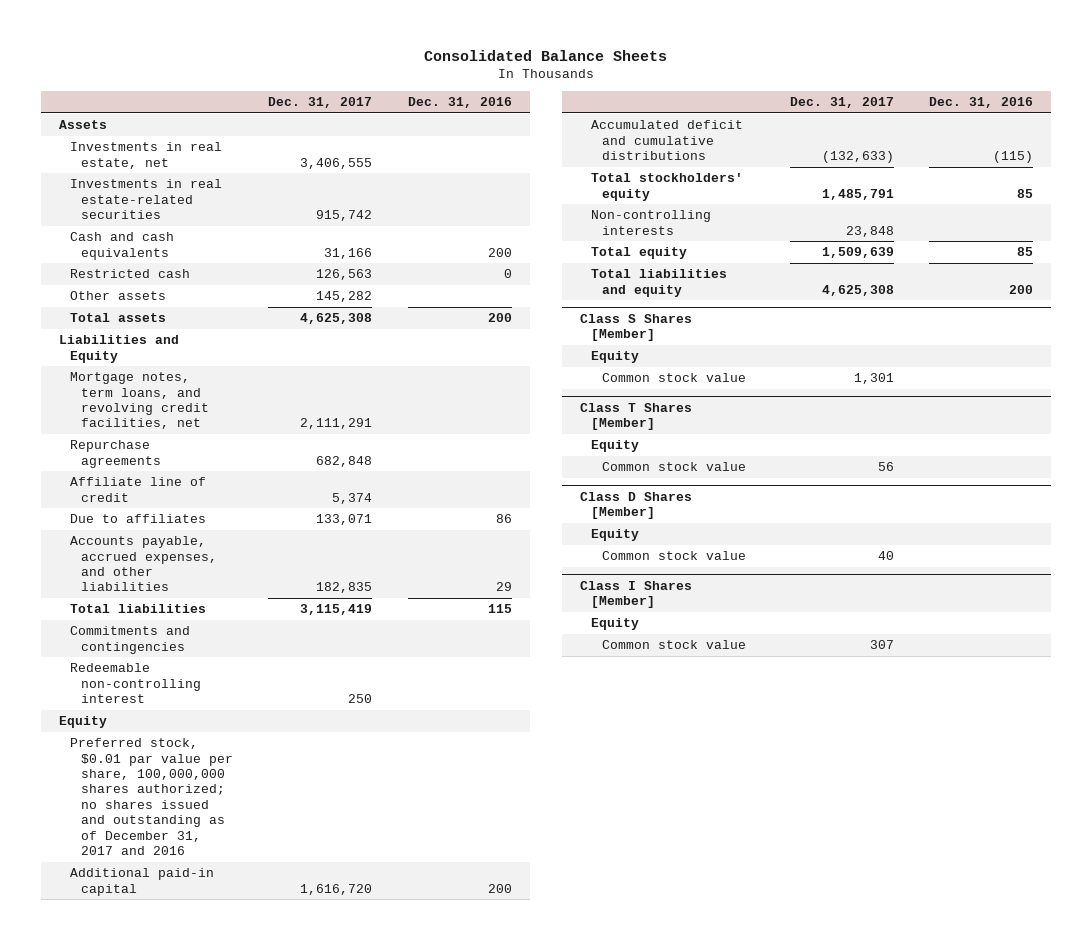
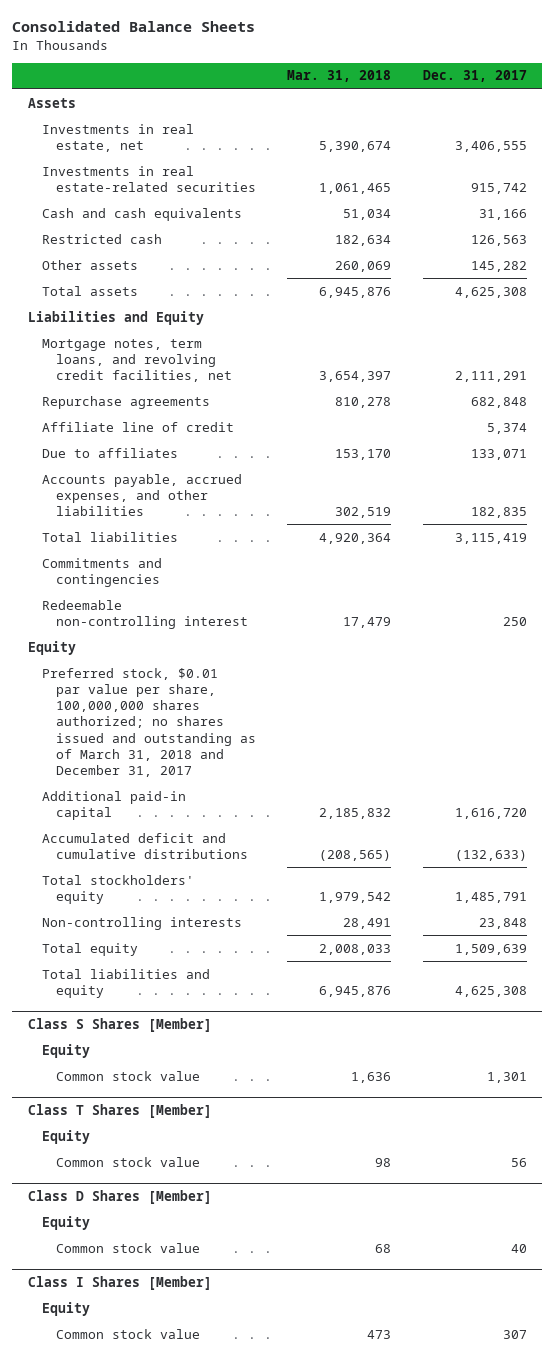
[407,97,512,109] Dec. 31, 2016 -> none
none -> [287,70,392,83] Mar. 31, 2018
[69,738,233,856] Preferred stock, $0.01 par value per share, 100,000,000 shares authorized; no shares issued and outstanding as of December 31, 2017 and 2016 -> [41,667,256,778] Preferred stock, $0.01 par value per share, 100,000,000 shares authorized; no shares issued and outstanding as of March 31, 2018 and December 31, 2017

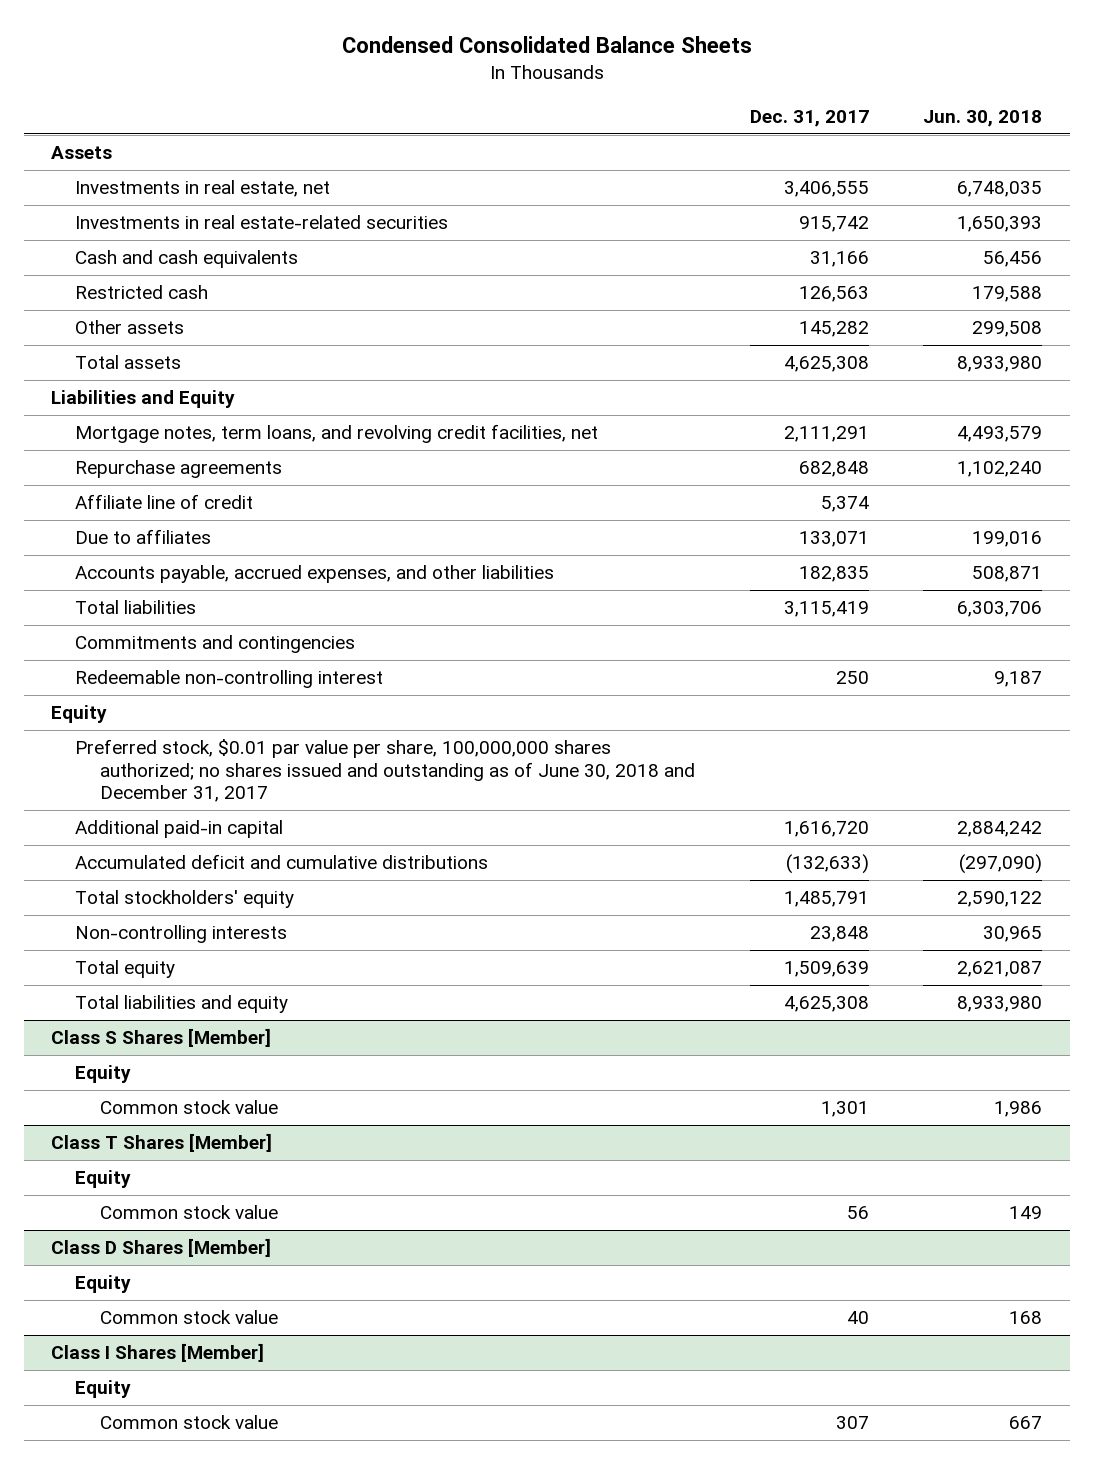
[11,21,255,33] Consolidated Balance Sheets -> [341,36,752,54] Condensed Consolidated Balance Sheets
[287,70,392,83] Mar. 31, 2018 -> none
none -> [923,110,1043,128] Jun. 30, 2018
[41,667,256,778] Preferred stock, $0.01 par value per share, 100,000,000 shares authorized; no shares issued and outstanding as of March 31, 2018 and December 31, 2017 -> [75,739,695,803] Preferred stock, $0.01 par value per share, 100,000,000 shares authorized; no shares issued and outstanding as of June 30, 2018 and December 31, 2017

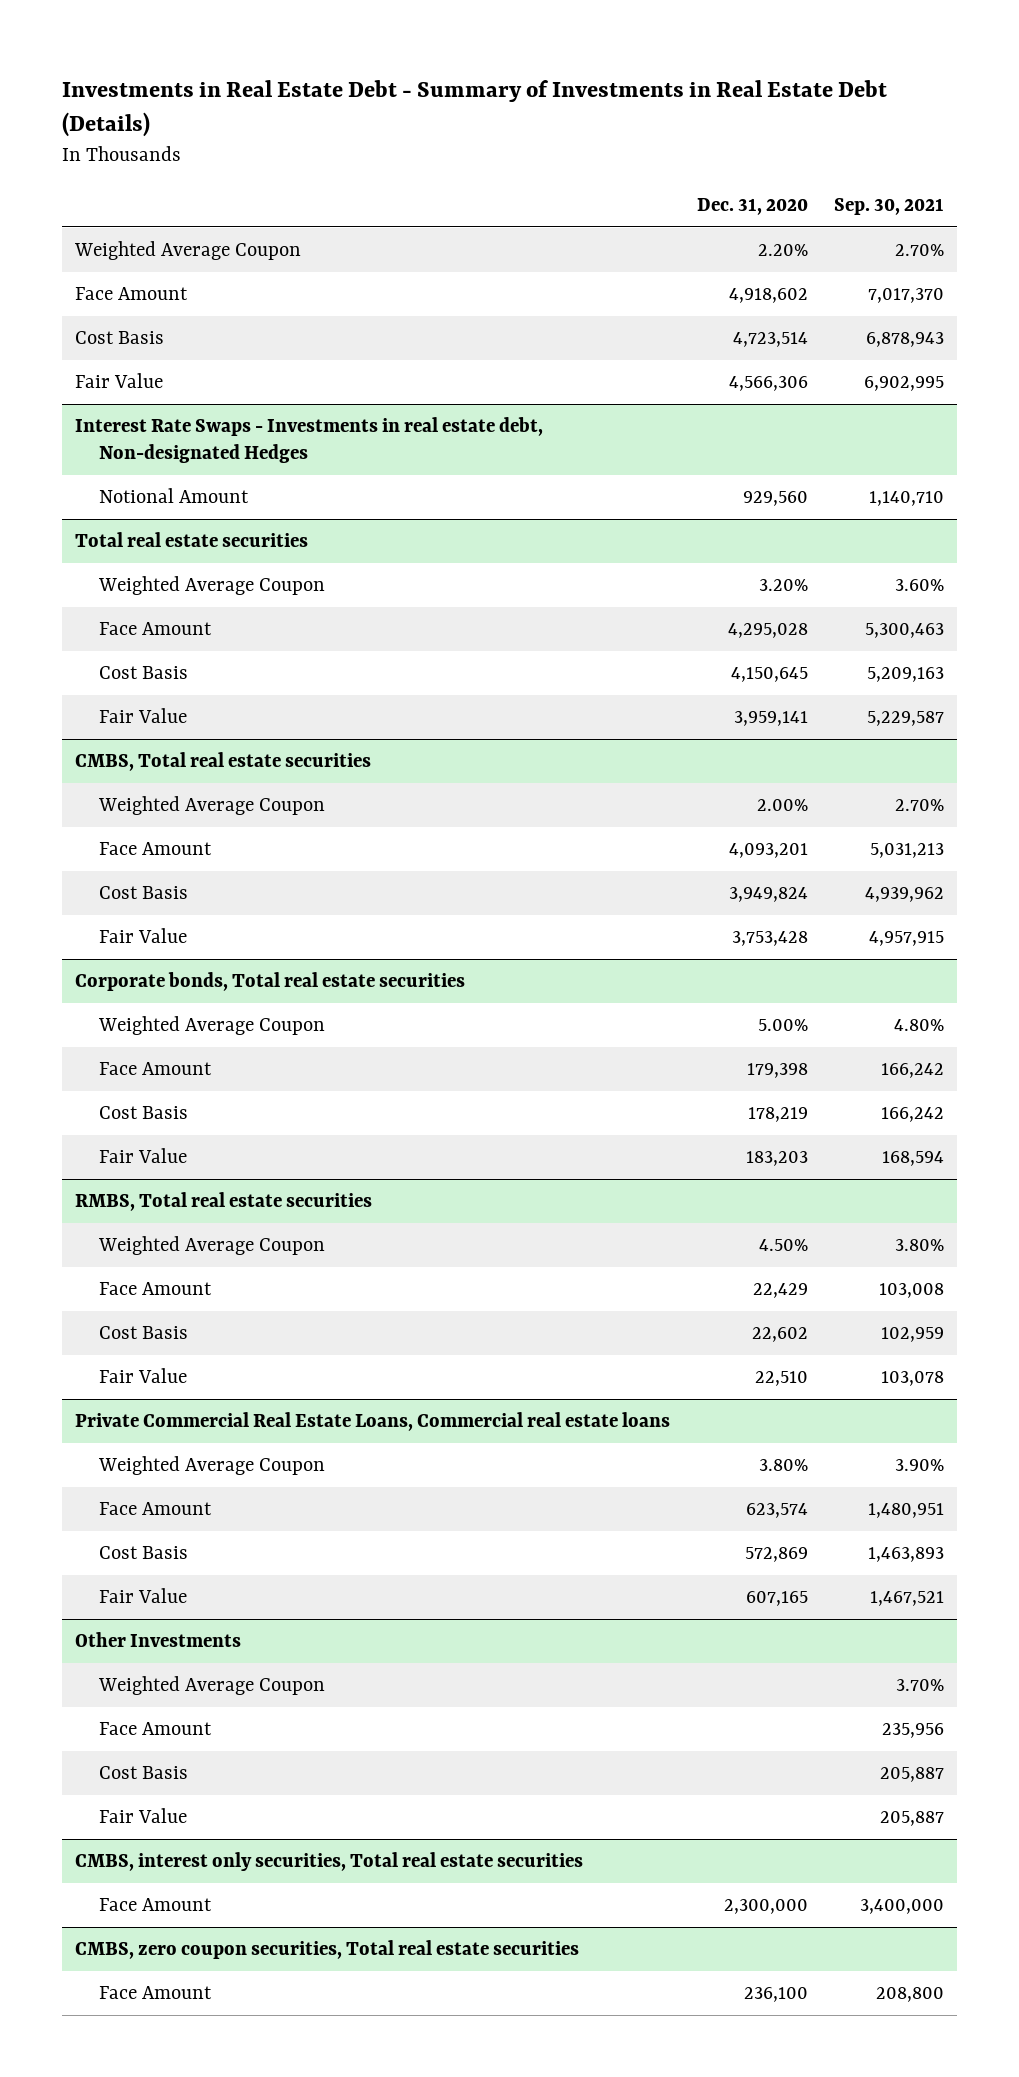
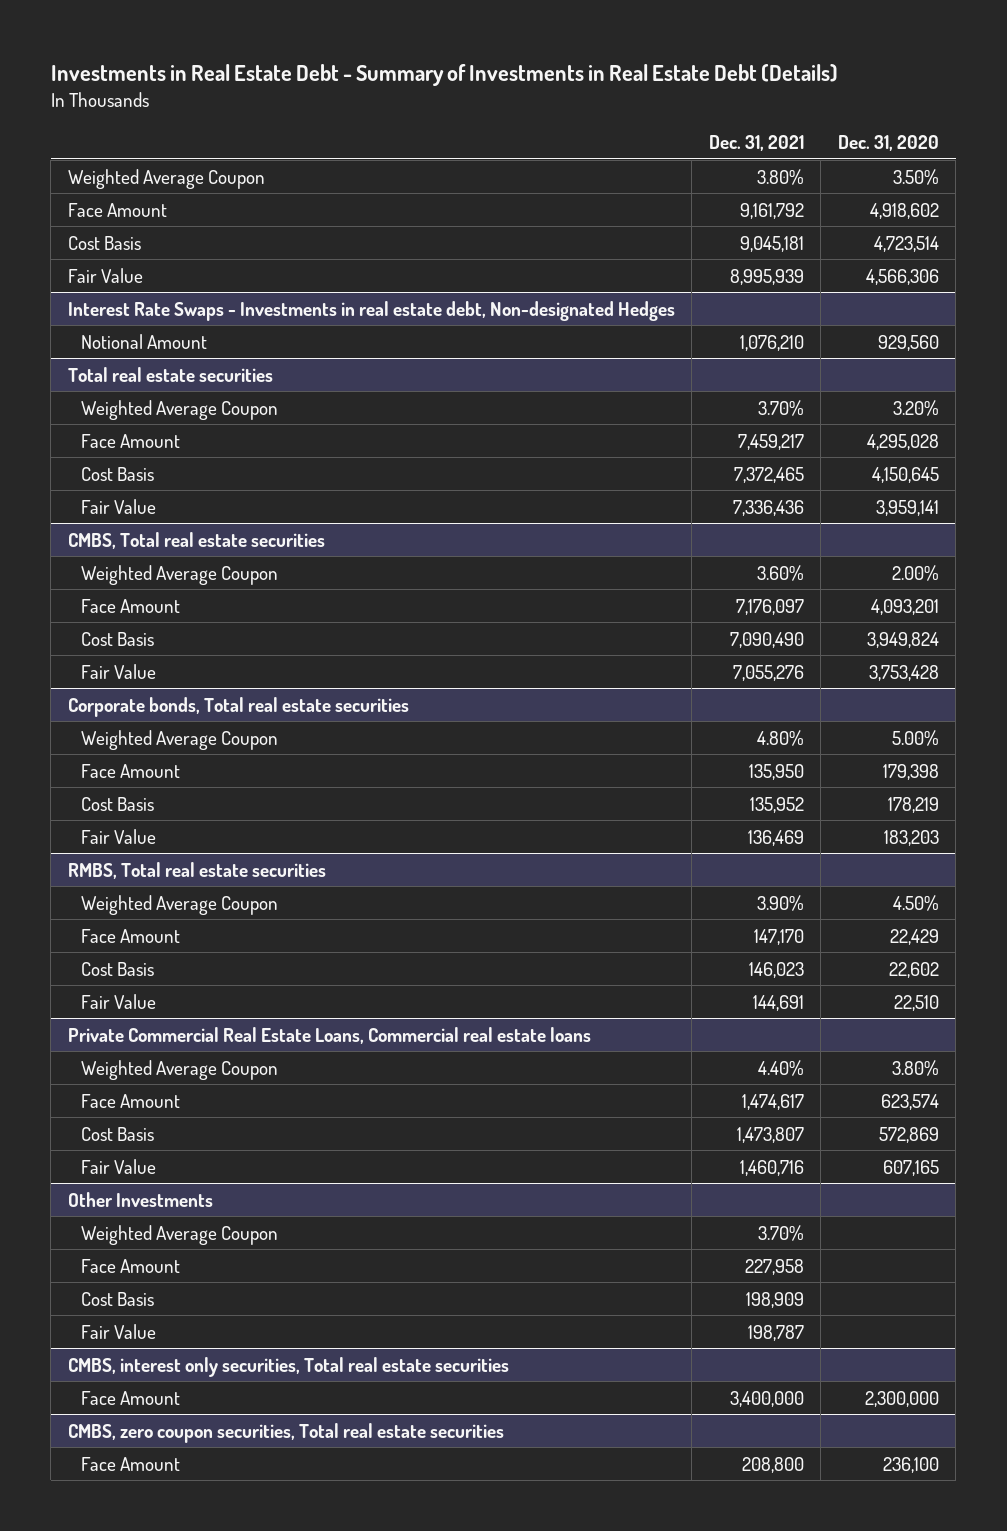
[833,198,944,216] Sep. 30, 2021 -> none
none -> [708,135,804,152] Dec. 31, 2021
[757,244,808,257] 2.20% -> [892,168,939,185] 3.50%

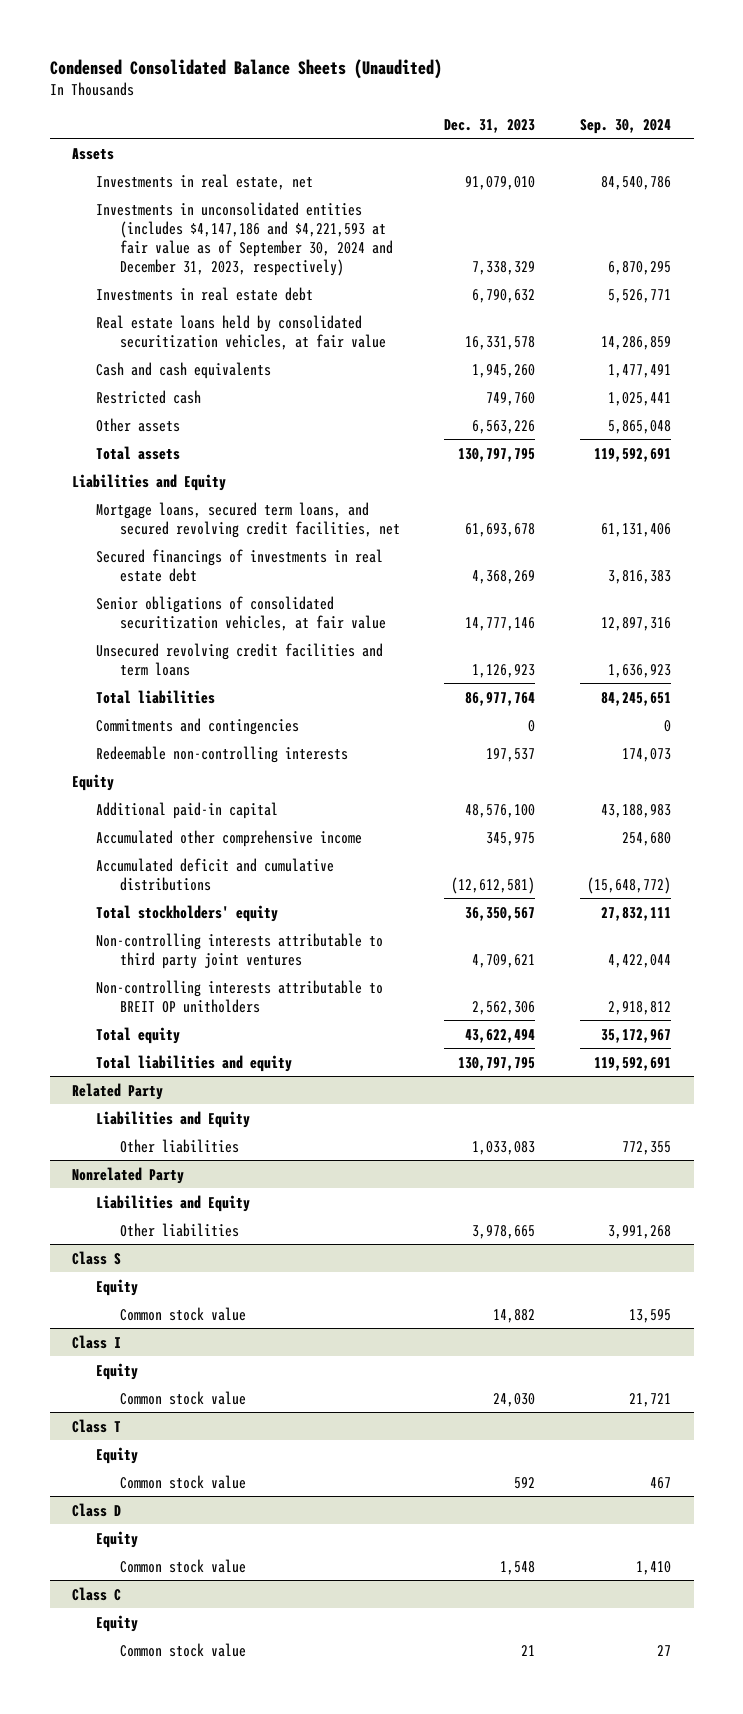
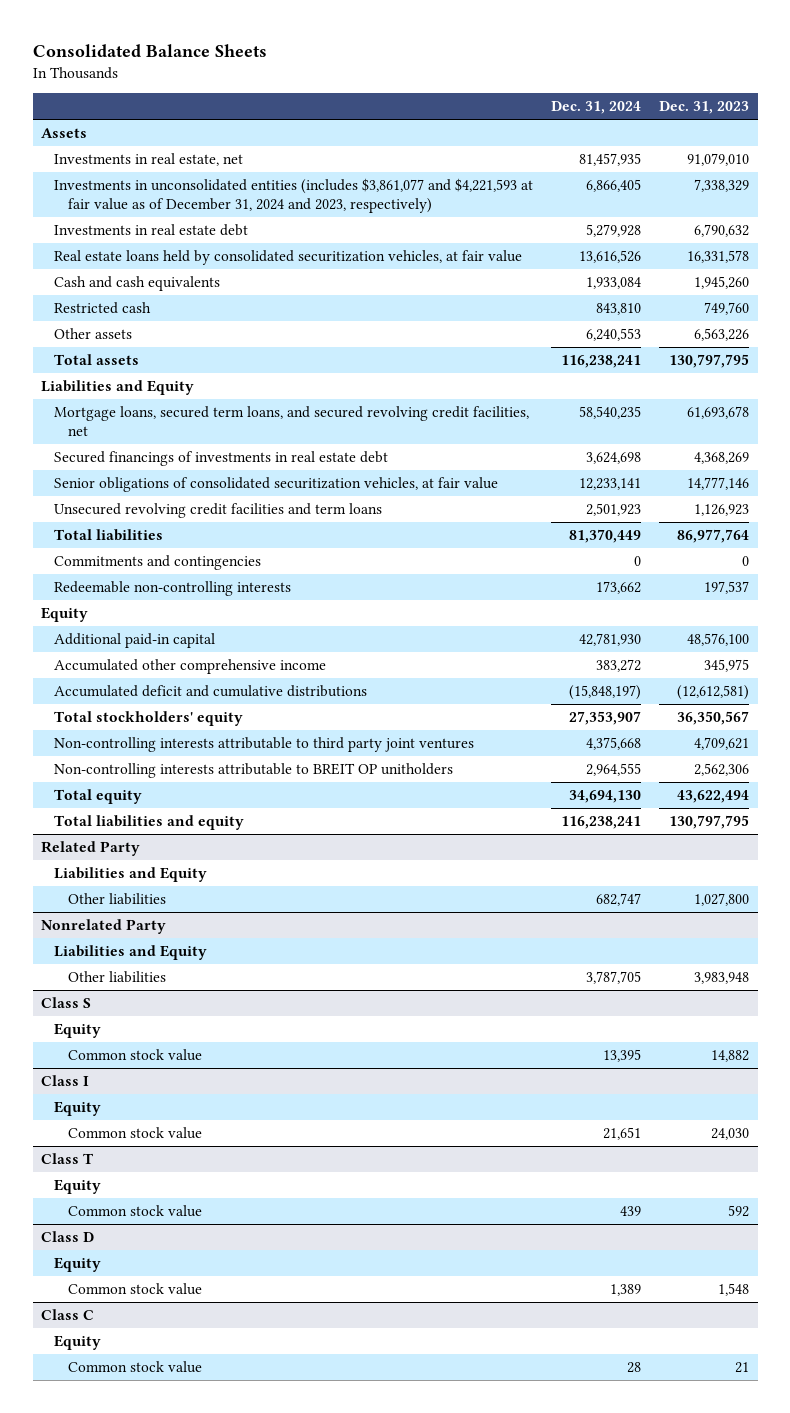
[49,58,442,79] Condensed Consolidated Balance Sheets (Unaudited) -> [32,43,267,57] Consolidated Balance Sheets
[580,118,672,134] Sep. 30, 2024 -> none
none -> [551,101,642,115] Dec. 31, 2024
[95,201,393,276] Investments in unconsolidated entities (includes $4,147,186 and $4,221,593 at fair value as of September 30, 2024 and December 31, 2023, respectively) -> [54,178,534,213] Investments in unconsolidated entities (includes $3,861,077 and $4,221,593 at fair value as of December 31, 2024 and 2023, respectively)
[472,1140,536,1155] 1,033,083 -> [693,893,749,907] 1,027,800
[472,1224,536,1239] 3,978,665 -> [693,972,749,985] 3,983,948

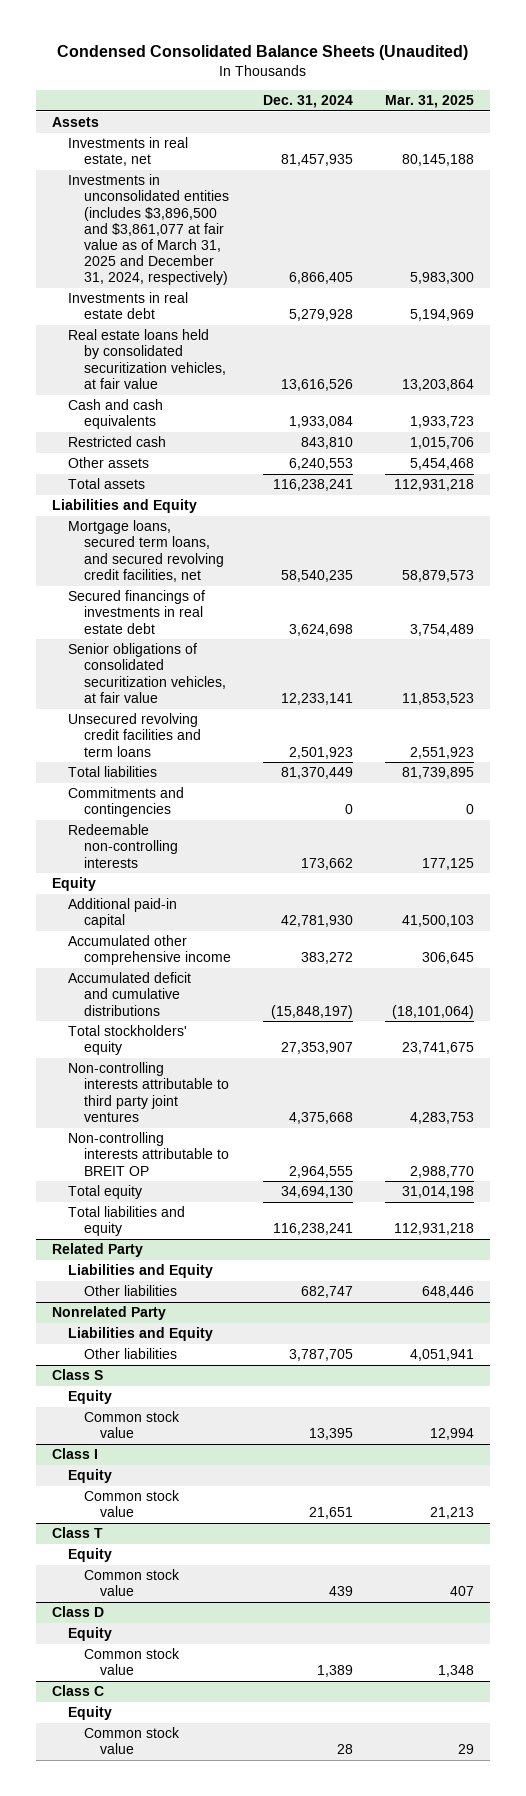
[32,43,267,57] Consolidated Balance Sheets -> [57,45,469,61] Condensed Consolidated Balance Sheets (Unaudited)
[658,101,749,115] Dec. 31, 2023 -> none
none -> [385,95,475,109] Mar. 31, 2025
[54,178,534,213] Investments in unconsolidated entities (includes $3,861,077 and $4,221,593 at fair value as of December 31, 2024 and 2023, respectively) -> [68,174,230,286] Investments in unconsolidated entities (includes $3,896,500 and $3,861,077 at fair value as of March 31, 2025 and December 31, 2024, respectively)
[54,763,454,779] Non-controlling interests attributable to BREIT OP unitholders -> [68,1132,230,1176] Non-controlling interests attributable to BREIT OP

